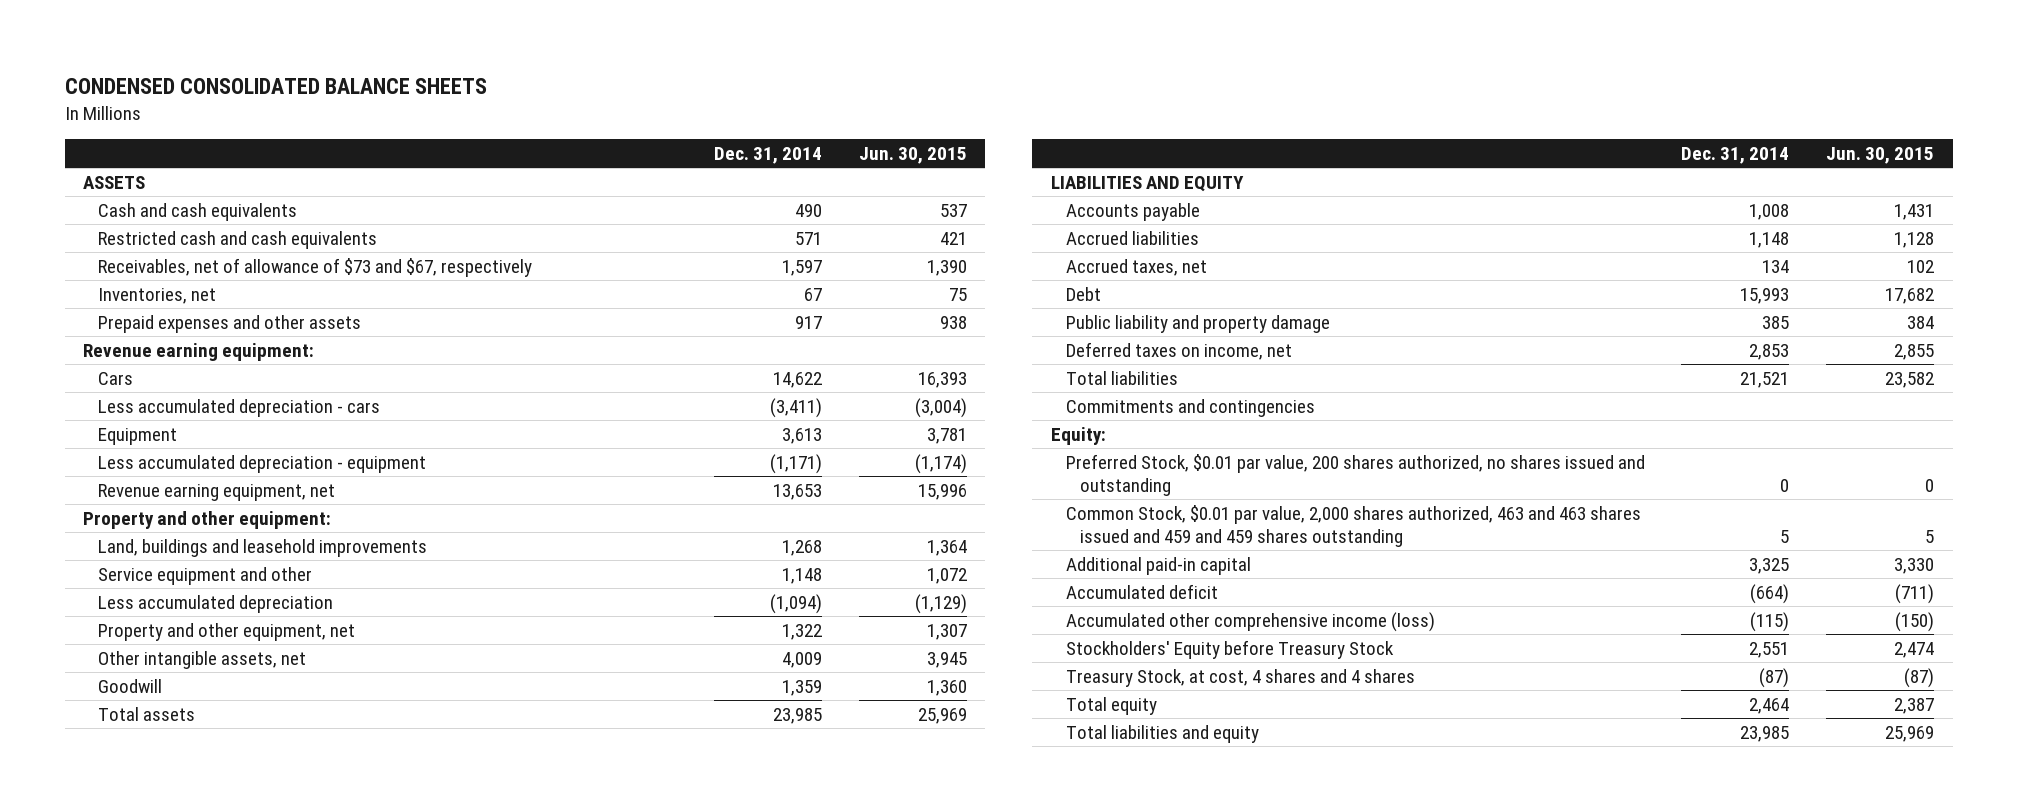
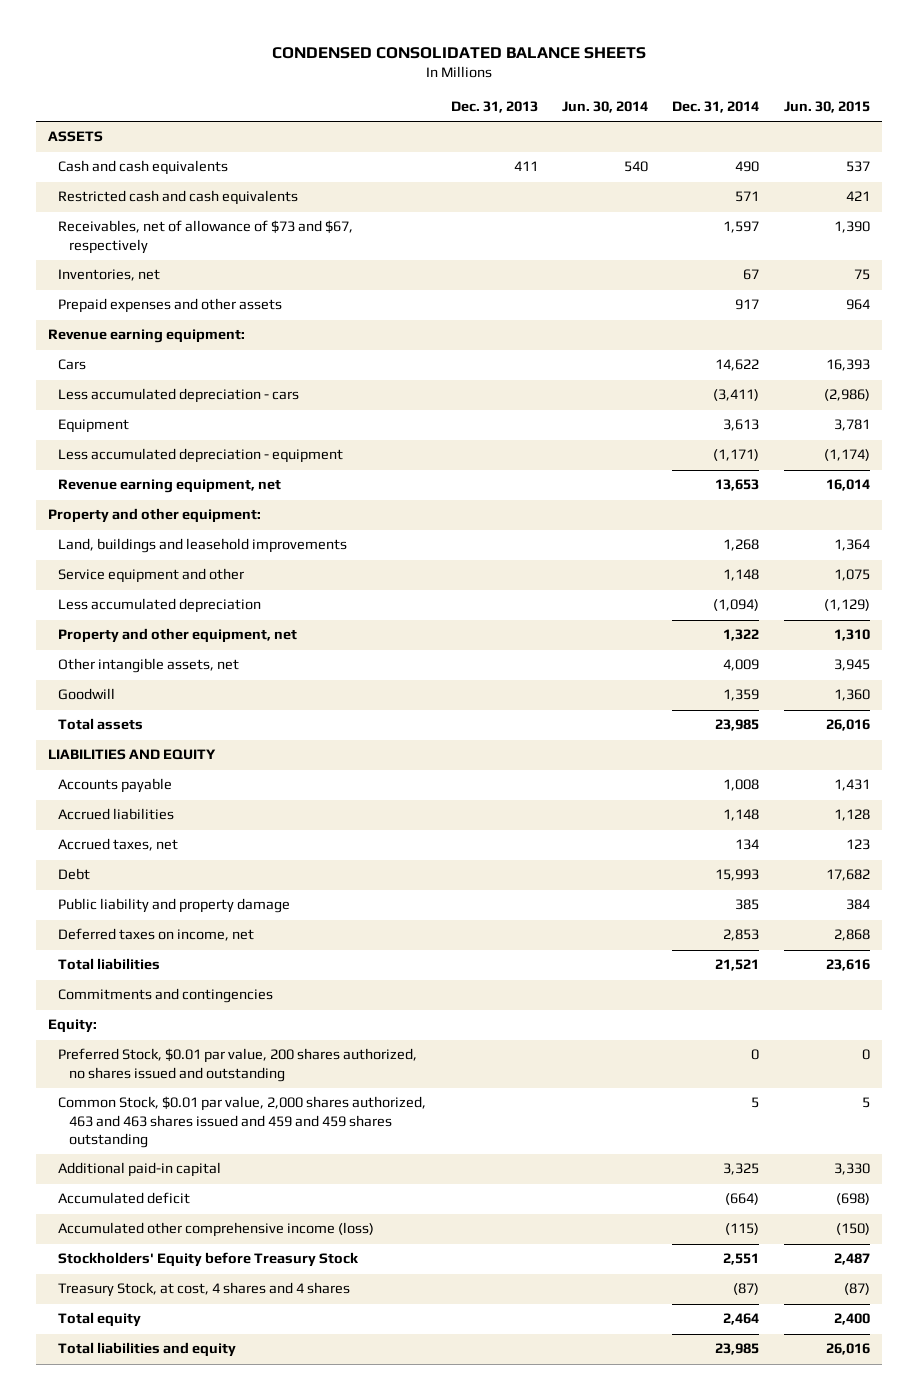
none -> [450,101,538,114] Dec. 31, 2013
none -> [561,101,648,114] Jun. 30, 2014
[939,315,967,329] 938 -> [845,299,870,311] 964
[914,397,967,418] (3,004) -> [823,389,870,402] (2,986)
[917,483,967,500] 15,996 -> [825,479,870,492] 16,014
[926,567,967,584] 1,072 -> [833,569,870,582] 1,075
[926,623,967,640] 1,307 -> [833,629,870,642] 1,310
[917,707,967,724] 25,969 -> [825,719,870,732] 26,016
[1907,259,1935,273] 102 -> [845,839,870,851] 123
[1894,343,1935,360] 2,855 -> [833,929,870,942] 2,868
[1885,371,1935,388] 23,582 -> [825,959,870,972] 23,616
[1895,583,1935,604] (711) -> [835,1193,870,1206] (698)
[1894,641,1935,658] 2,474 -> [833,1253,870,1266] 2,487
[1894,697,1935,714] 2,387 -> [833,1313,870,1326] 2,400
[1885,725,1935,742] 25,969 -> [825,1343,870,1356] 26,016

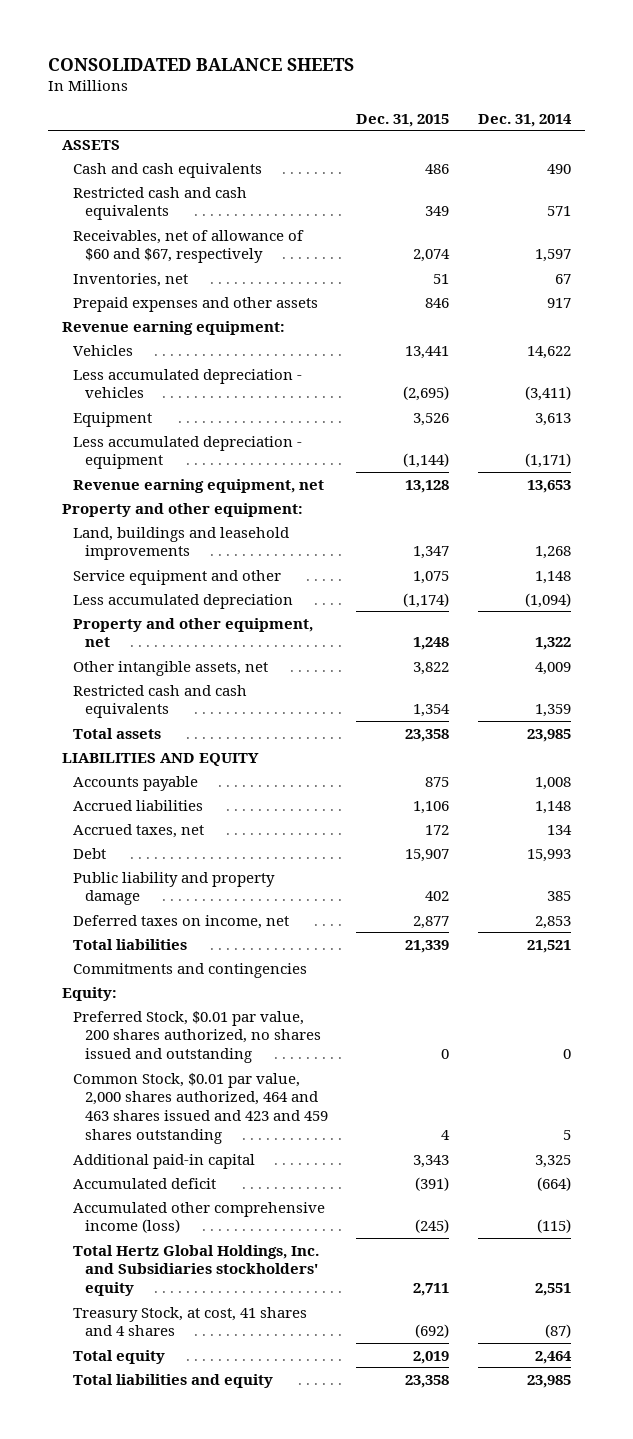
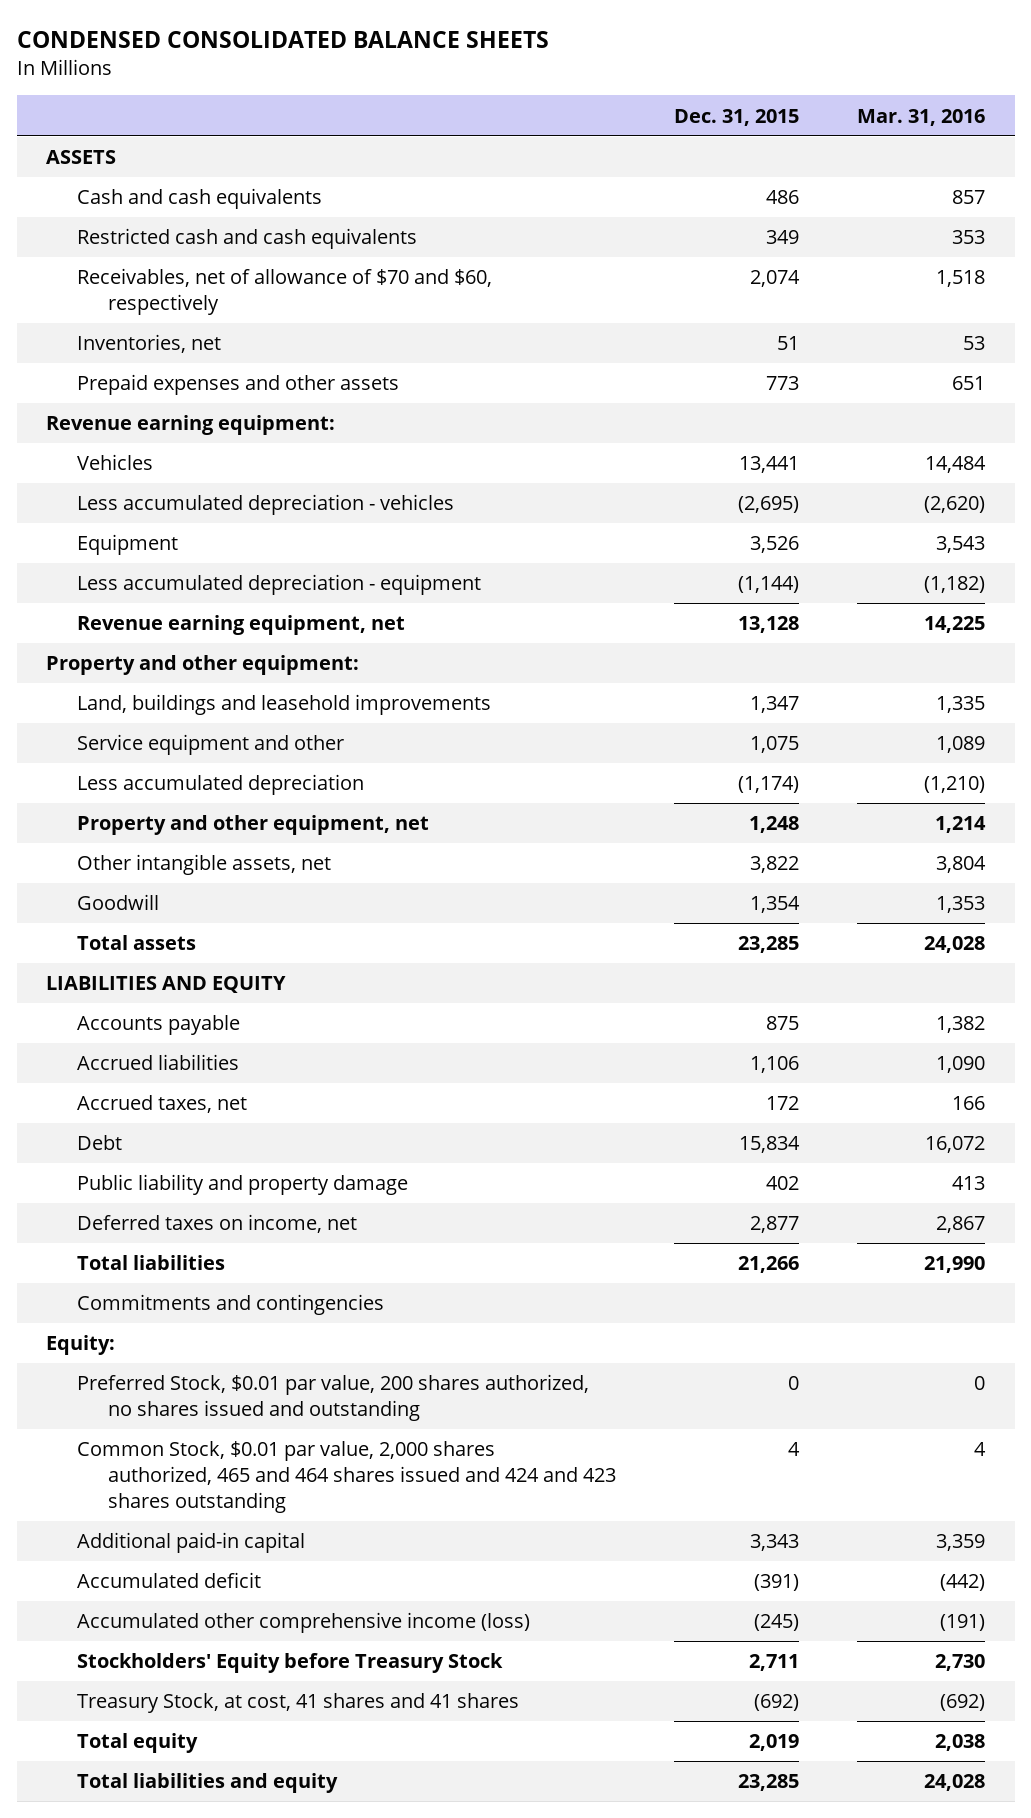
[47,57,354,71] CONSOLIDATED BALANCE SHEETS -> [16,31,549,49] CONDENSED CONSOLIDATED BALANCE SHEETS
[478,114,573,128] Dec. 31, 2014 -> none
none -> [857,108,986,126] Mar. 31, 2016
[73,229,305,264] Receivables, net of allowance of $60 and $67, respectively -> [76,268,492,316] Receivables, net of allowance of $70 and $60, respectively
[425,297,450,308] 846 -> [765,376,799,391] 773
[73,684,248,719] Restricted cash and cash equivalents -> [76,894,159,911] Goodwill
[405,728,450,742] 23,358 -> [737,936,799,954] 23,285
[405,848,450,862] 15,907 -> [738,1136,800,1154] 15,834
[405,939,450,953] 21,339 -> [737,1256,799,1274] 21,266
[73,1072,328,1145] Common Stock, $0.01 par value, 2,000 shares authorized, 464 and 463 shares issued and 423 and 459 shares outstanding -> [76,1441,616,1513] Common Stock, $0.01 par value, 2,000 shares authorized, 465 and 464 shares issued and 424 and 423 shares outstanding
[73,1244,320,1297] Total Hertz Global Holdings, Inc. and Subsidiaries stockholders' equity -> [76,1653,503,1674] Stockholders' Equity before Treasury Stock
[73,1306,308,1337] Treasury Stock, at cost, 41 shares and 4 shares -> [76,1693,519,1714] Treasury Stock, at cost, 41 shares and 41 shares
[405,1374,450,1388] 23,358 -> [737,1774,799,1792] 23,285

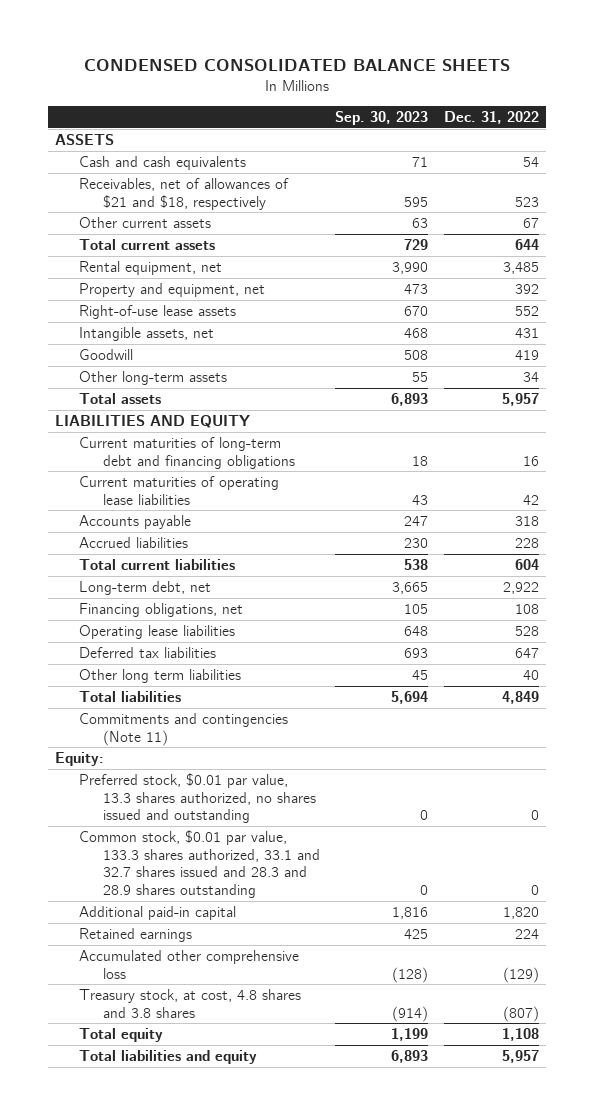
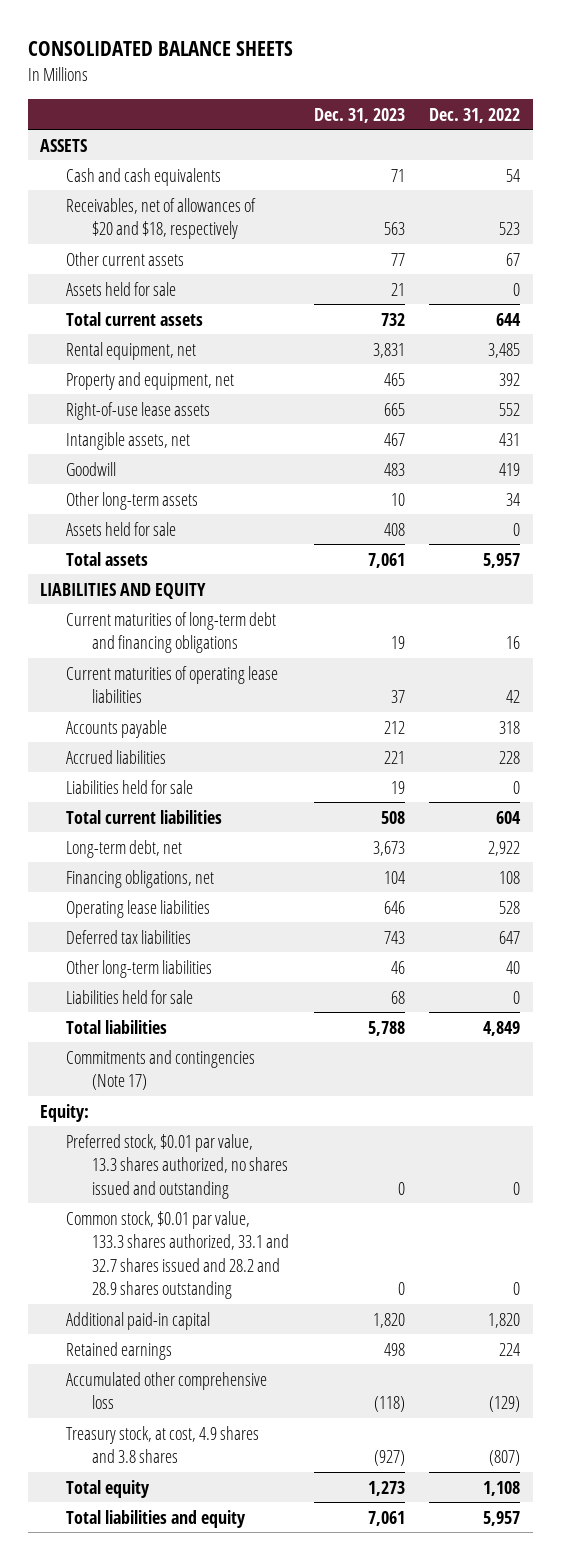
[83,58,510,71] CONDENSED CONSOLIDATED BALANCE SHEETS -> [28,41,294,57] CONSOLIDATED BALANCE SHEETS
[335,110,429,125] Sep. 30, 2023 -> none
none -> [313,107,405,123] Dec. 31, 2023
[78,177,289,210] Receivables, net of allowances of $21 and $18, respectively -> [66,197,257,240] Receivables, net of allowances of $20 and $18, respectively
none -> [66,281,177,296] Assets held for sale
none -> [66,521,177,536] Assets held for sale
none -> [66,779,194,794] Liabilities held for sale
[78,668,241,683] Other long term liabilities -> [66,959,213,978] Other long-term liabilities
none -> [66,989,194,1004] Liabilities held for sale
[78,712,288,746] Commitments and contingencies (Note 11) -> [66,1049,256,1091] Commitments and contingencies (Note 17)
[78,829,320,899] Common stock, $0.01 par value, 133.3 shares authorized, 33.1 and 32.7 shares issued and 28.3 and 28.9 shares outstanding -> [66,1210,290,1299] Common stock, $0.01 par value, 133.3 shares authorized, 33.1 and 32.7 shares issued and 28.2 and 28.9 shares outstanding
[78,988,301,1018] Treasury stock, at cost, 4.8 shares and 3.8 shares -> [66,1425,260,1464] Treasury stock, at cost, 4.9 shares and 3.8 shares

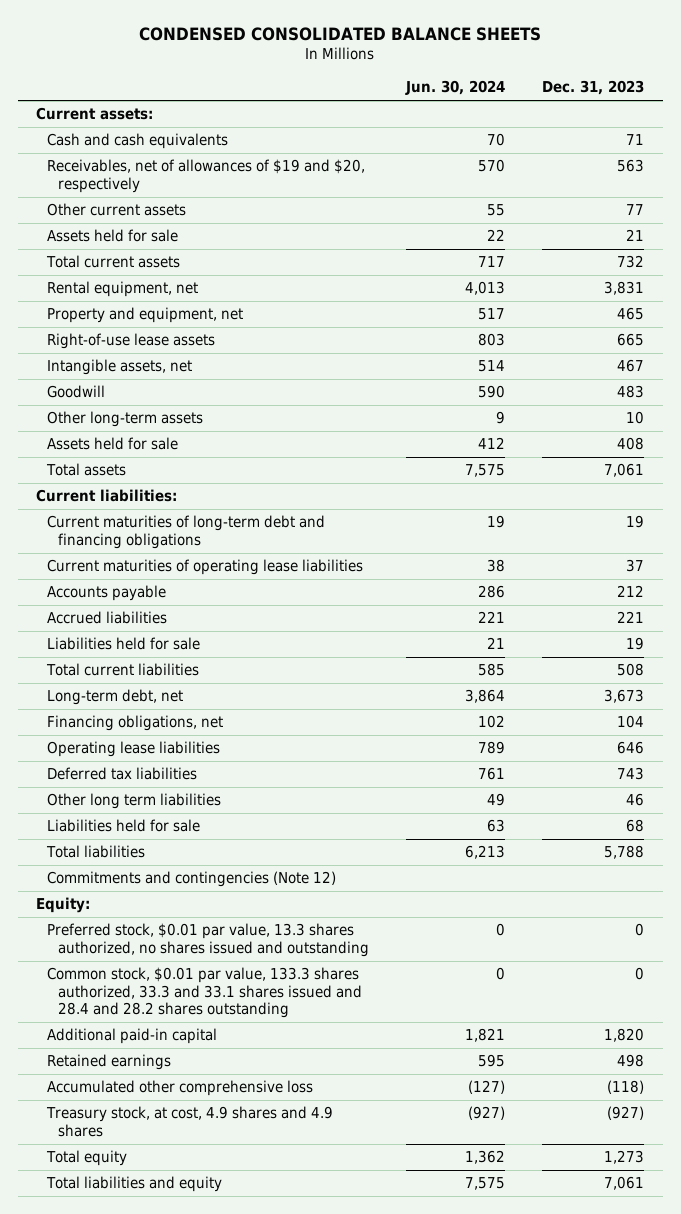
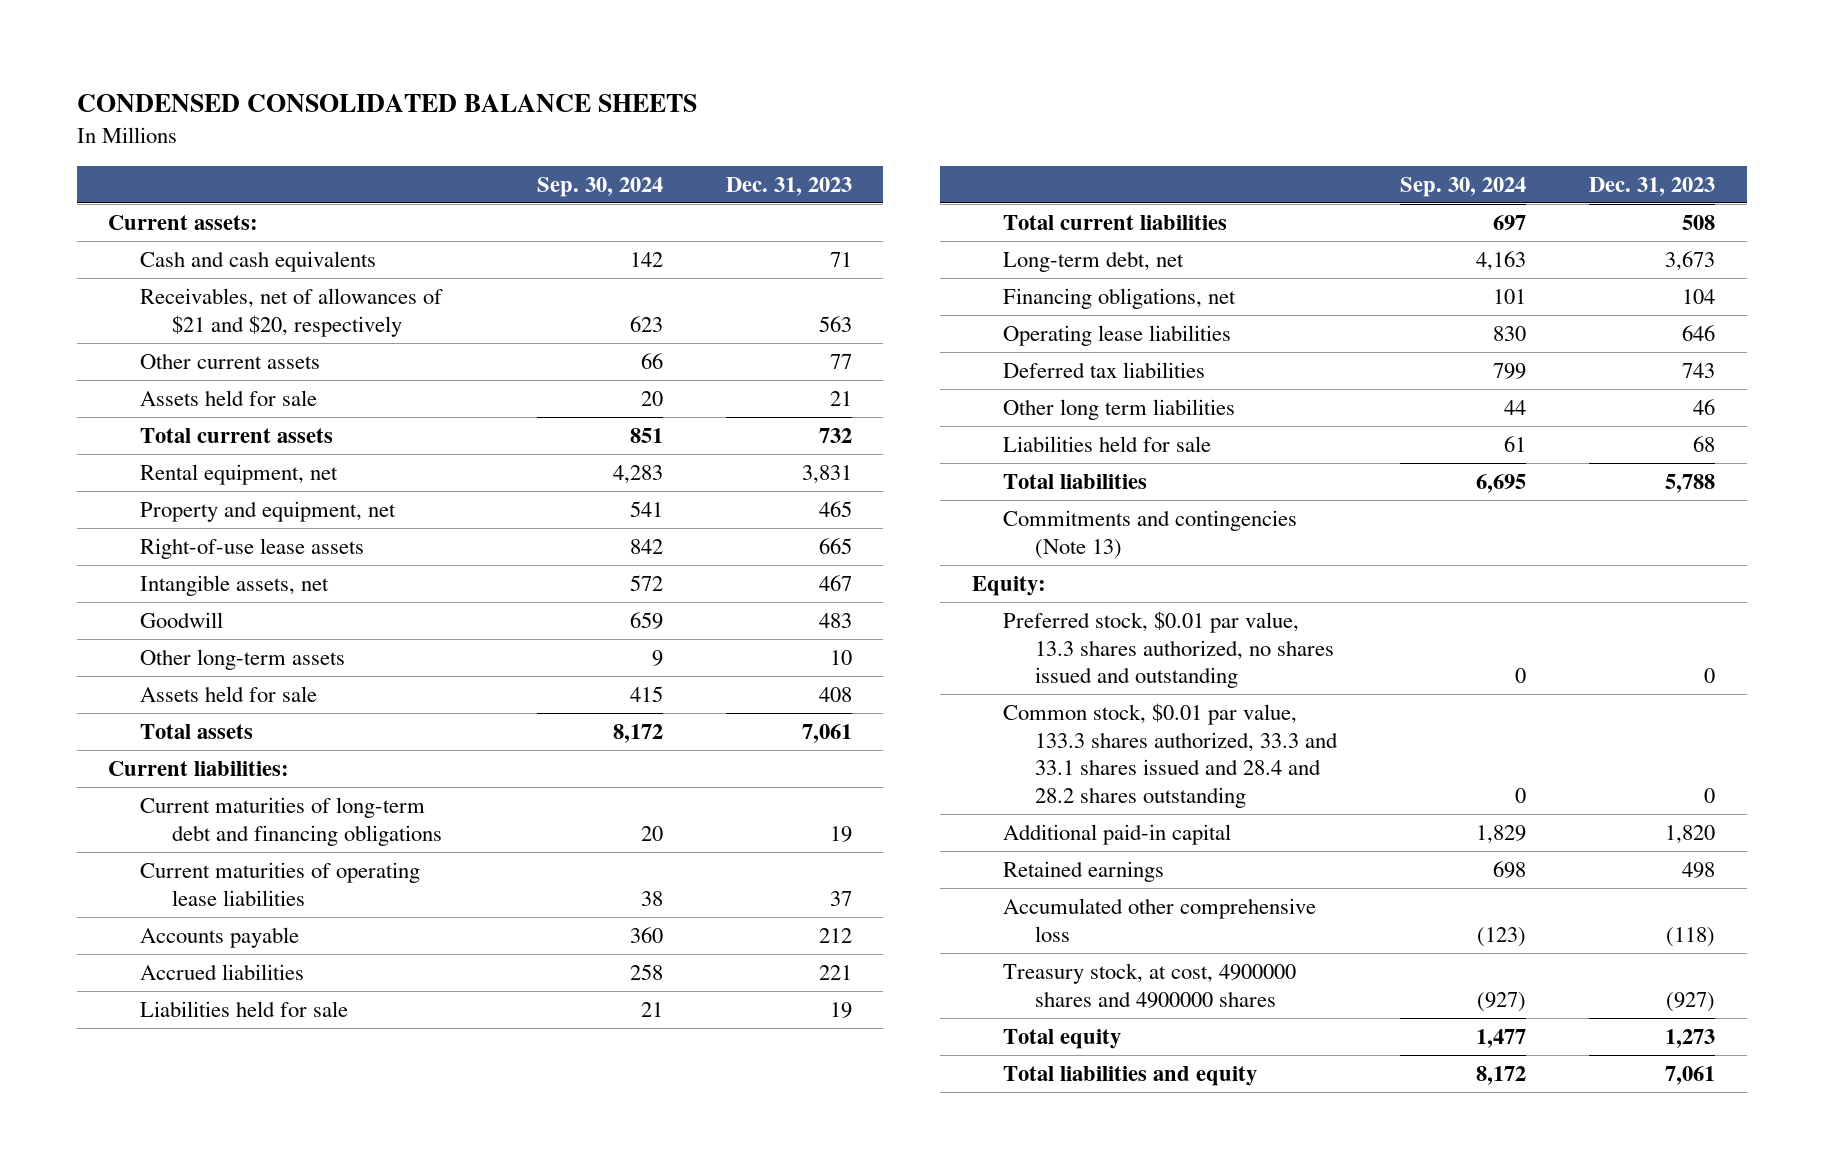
[405,80,506,96] Jun. 30, 2024 -> none
none -> [536,176,663,197] Sep. 30, 2024
[47,159,366,193] Receivables, net of allowances of $19 and $20, respectively -> [140,288,444,337] Receivables, net of allowances of $21 and $20, respectively
[47,871,337,888] Commitments and contingencies (Note 12) -> [1003,510,1298,559] Commitments and contingencies (Note 13)
[46,1106,334,1137] Treasury stock, at cost, 4.9 shares and 4.9 shares -> [1003,963,1297,1008] Treasury stock, at cost, 4900000 shares and 4900000 shares

